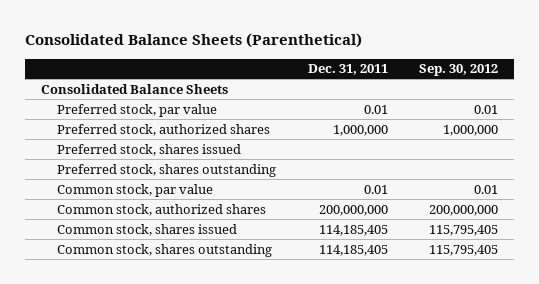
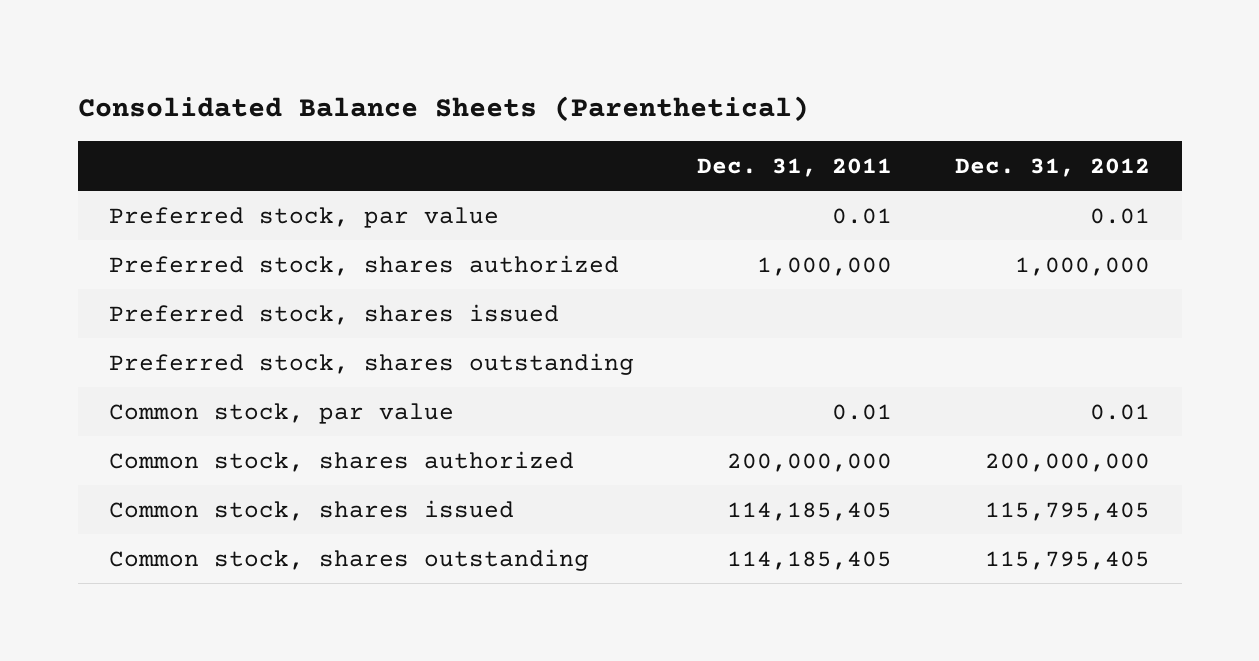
[419,64,499,77] Sep. 30, 2012 -> none
none -> [955,157,1151,177] Dec. 31, 2012
[40,83,228,94] Consolidated Balance Sheets -> none
[57,123,271,136] Preferred stock, authorized shares -> [109,254,620,276] Preferred stock, shares authorized
[57,203,267,216] Common stock, authorized shares -> [109,450,575,472] Common stock, shares authorized

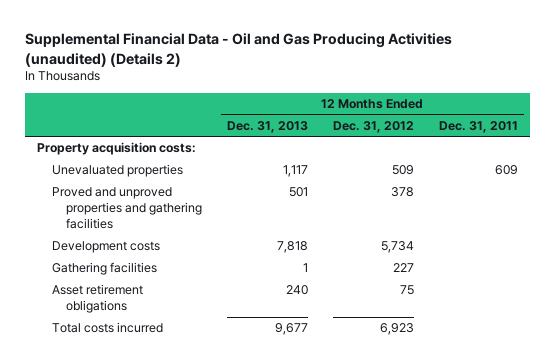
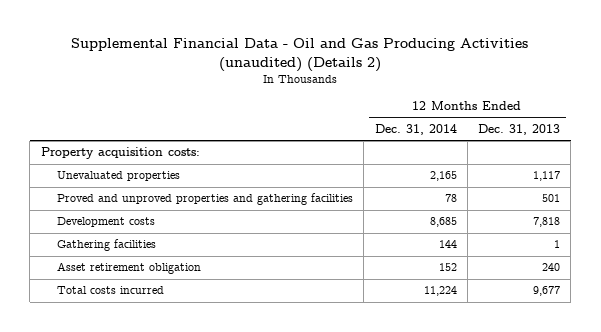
[332,120,414,133] Dec. 31, 2012 -> none
[438,120,518,133] Dec. 31, 2011 -> none
none -> [374,123,457,135] Dec. 31, 2014
[51,284,143,314] Asset retirement obligations -> [57,262,202,275] Asset retirement obligation

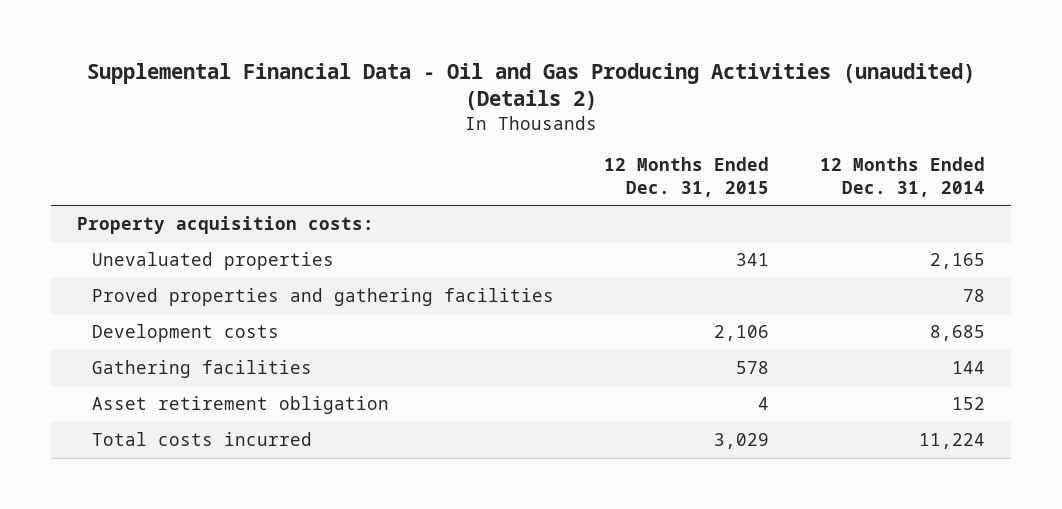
[478,123,561,135] Dec. 31, 2013 -> none
none -> [604,157,770,197] 12 Months Ended Dec. 31, 2015
[57,193,354,206] Proved and unproved properties and gathering facilities -> [91,288,554,307] Proved properties and gathering facilities

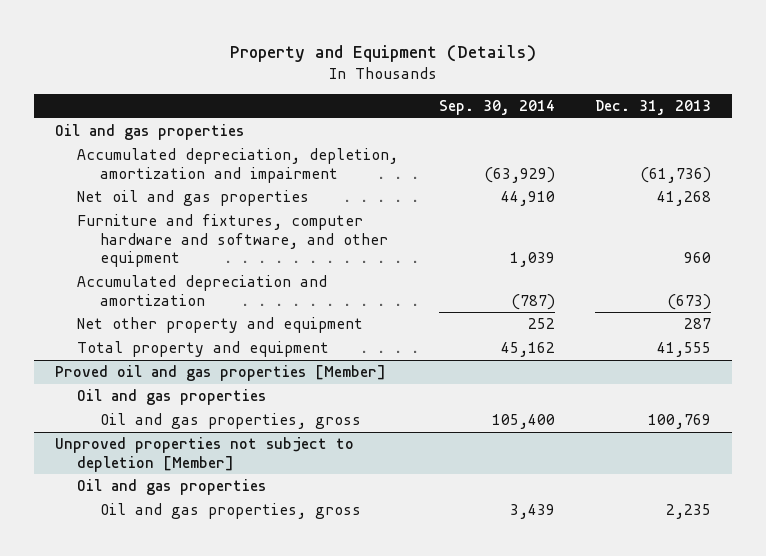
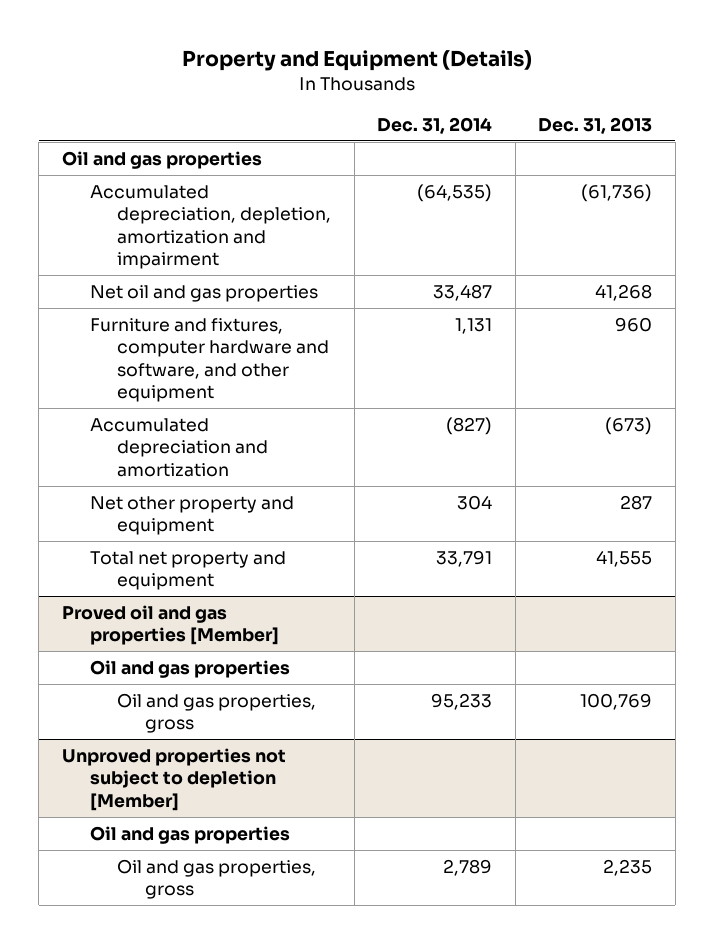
[438,99,555,115] Sep. 30, 2014 -> none
none -> [377,116,493,134] Dec. 31, 2014
[77,341,330,358] Total property and equipment -> [89,550,286,591] Total net property and equipment

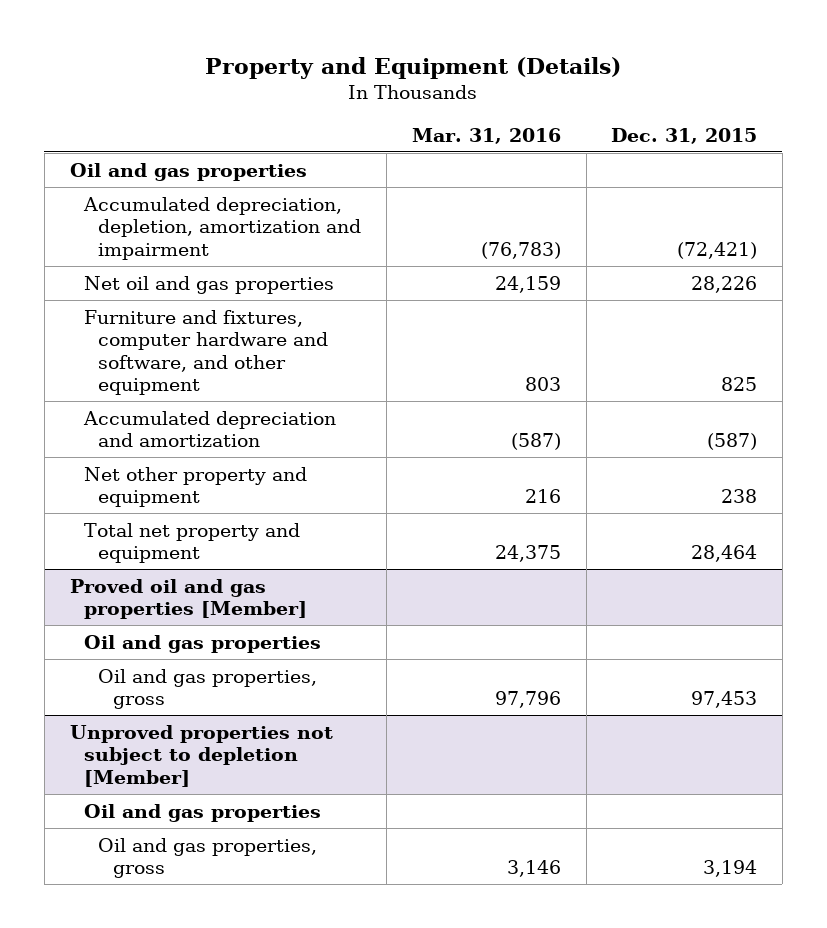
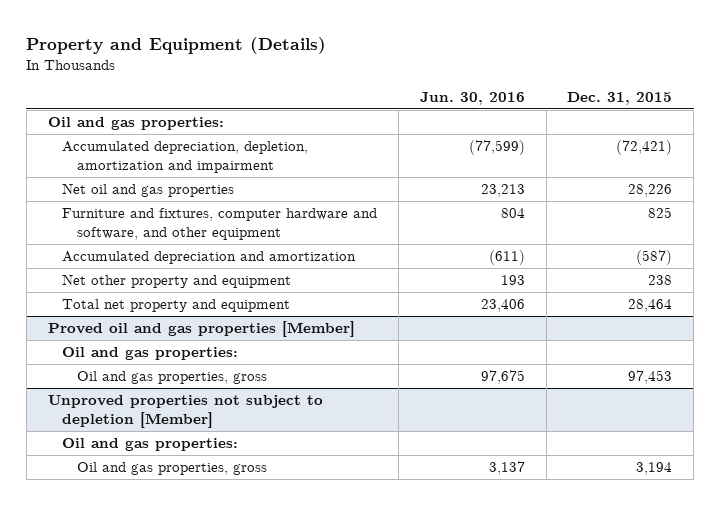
[411,127,561,144] Mar. 31, 2016 -> none
none -> [419,91,525,105] Jun. 30, 2016
[69,162,307,181] Oil and gas properties -> [47,117,224,131] Oil and gas properties:
[84,634,322,653] Oil and gas properties -> [62,347,239,361] Oil and gas properties:
[84,803,322,822] Oil and gas properties -> [62,438,239,452] Oil and gas properties:

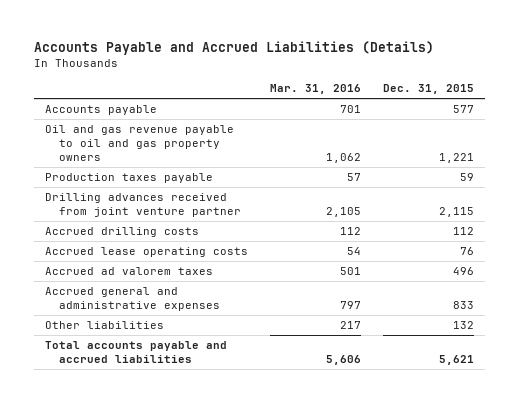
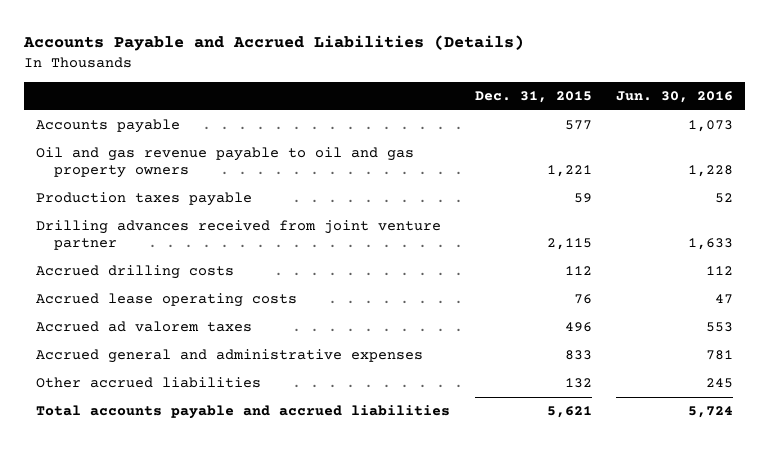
[270,84,362,95] Mar. 31, 2016 -> none
none -> [616,91,734,104] Jun. 30, 2016
[45,321,165,330] Other liabilities -> [36,377,262,389] Other accrued liabilities

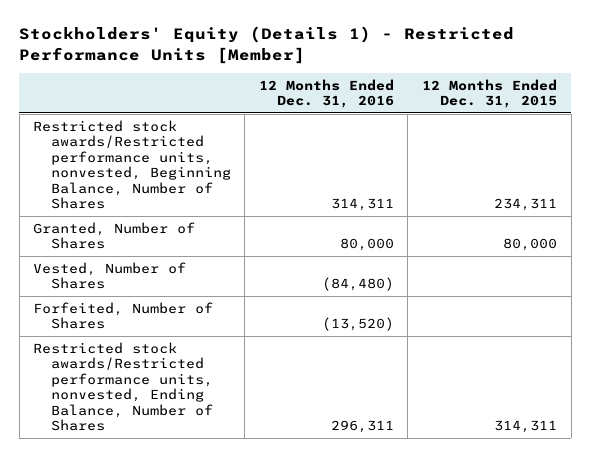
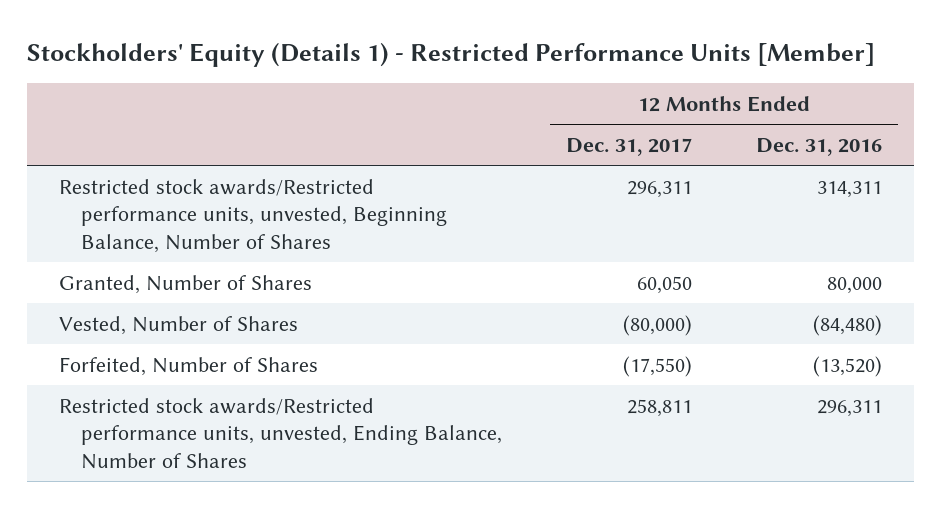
[422,78,558,109] 12 Months Ended Dec. 31, 2015 -> none
none -> [565,138,692,157] Dec. 31, 2017
[33,119,231,209] Restricted stock awards/Restricted performance units, nonvested, Beginning Balance, Number of Shares -> [58,178,447,253] Restricted stock awards/Restricted performance units, unvested, Beginning Balance, Number of Shares
[33,341,213,431] Restricted stock awards/Restricted performance units, nonvested, Ending Balance, Number of Shares -> [58,397,502,469] Restricted stock awards/Restricted performance units, unvested, Ending Balance, Number of Shares

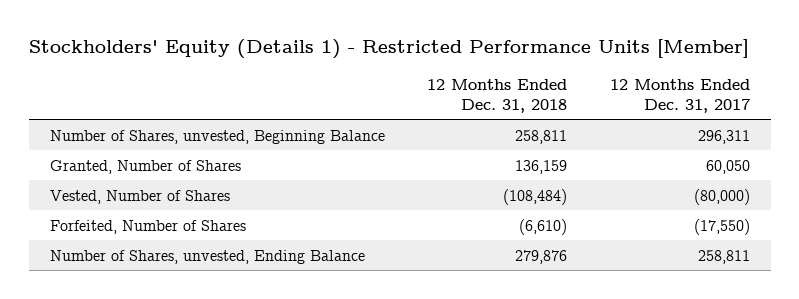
[755,138,882,157] Dec. 31, 2016 -> none
none -> [427,79,568,113] 12 Months Ended Dec. 31, 2018
[58,178,447,253] Restricted stock awards/Restricted performance units, unvested, Beginning Balance, Number of Shares -> [49,129,385,144] Number of Shares, unvested, Beginning Balance
[58,397,502,469] Restricted stock awards/Restricted performance units, unvested, Ending Balance, Number of Shares -> [49,249,365,264] Number of Shares, unvested, Ending Balance

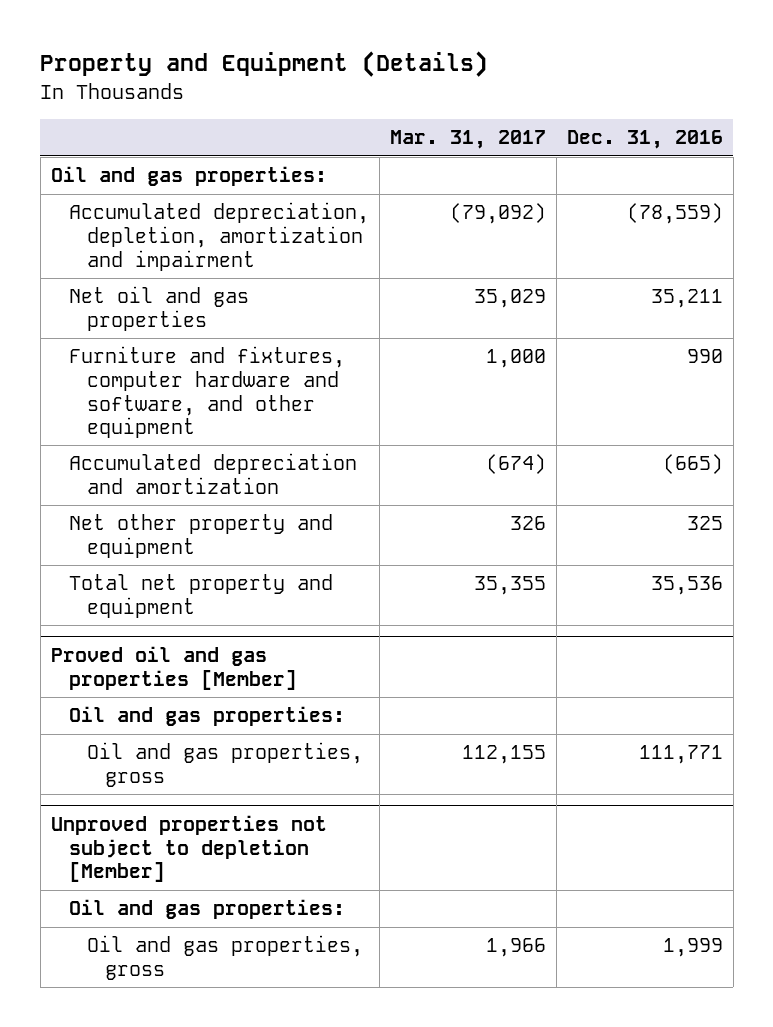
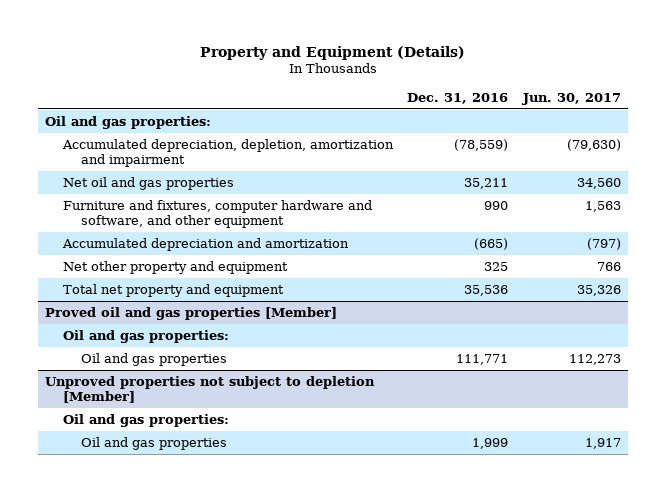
[389,130,546,150] Mar. 31, 2017 -> none
none -> [521,92,621,105] Jun. 30, 2017
[86,742,363,787] Oil and gas properties, gross -> [81,352,228,366] Oil and gas properties
[86,935,363,980] Oil and gas properties, gross -> [81,436,228,450] Oil and gas properties

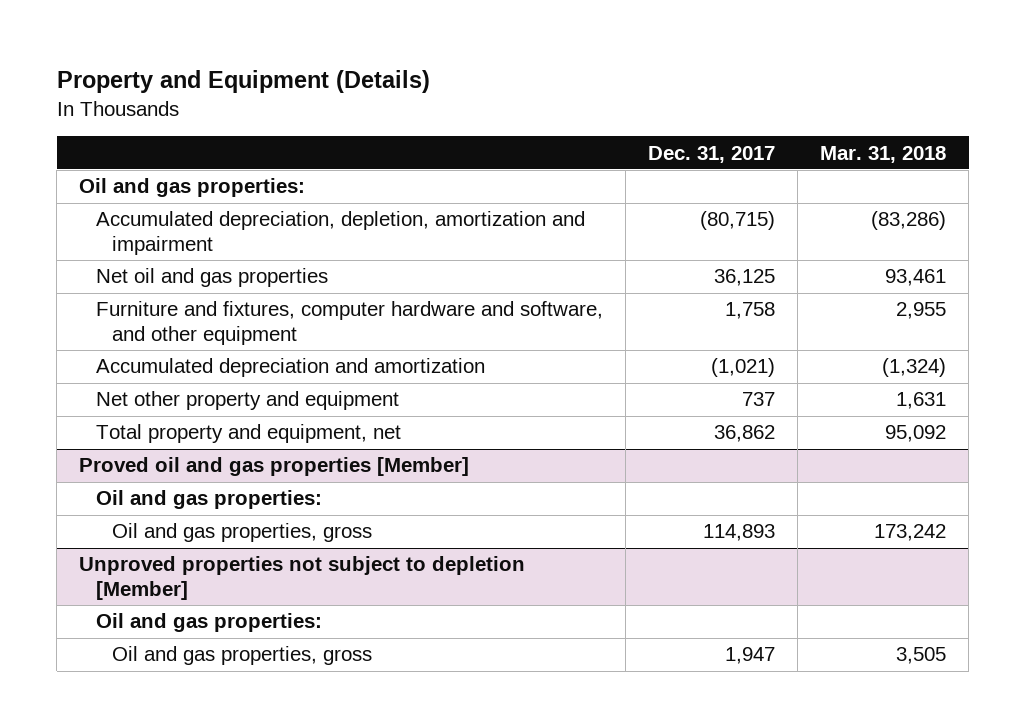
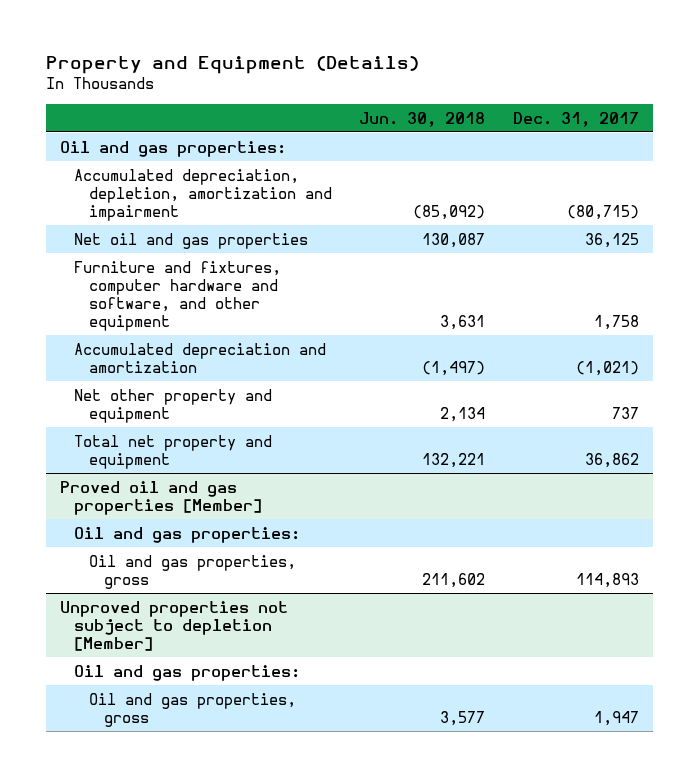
[820,145,947,163] Mar. 31, 2018 -> none
none -> [359,111,486,127] Jun. 30, 2018
[95,424,401,444] Total property and equipment, net -> [74,434,273,469] Total net property and equipment

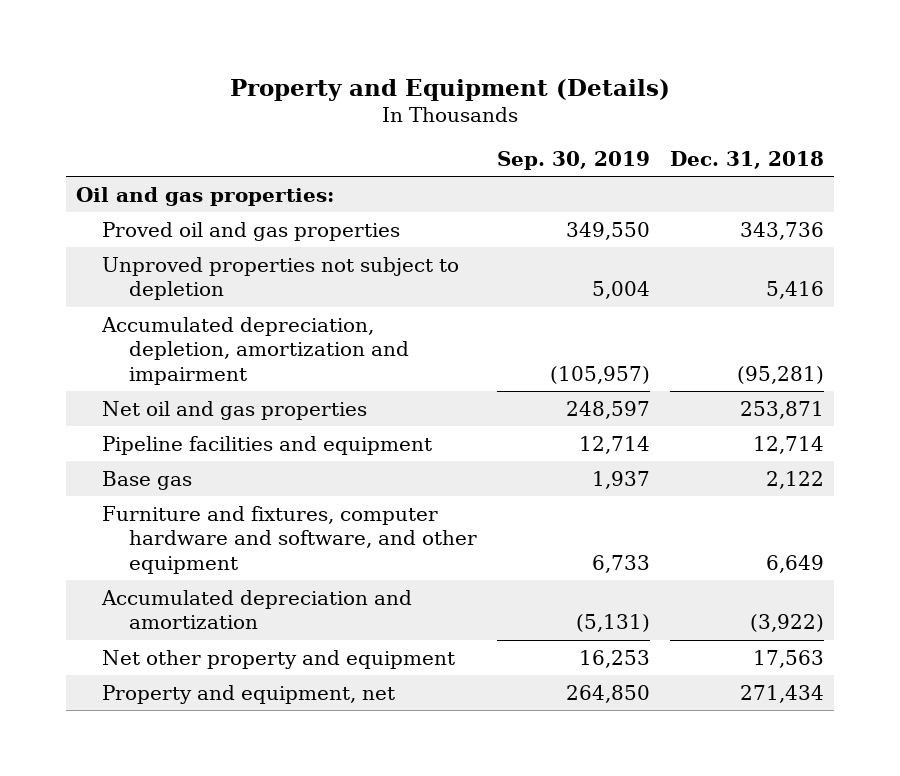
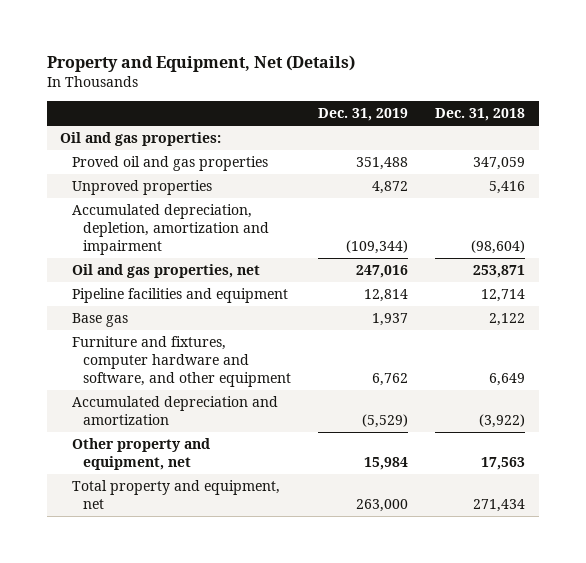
[229,78,670,101] Property and Equipment (Details) -> [46,55,355,73] Property and Equipment, Net (Details)
[497,150,651,170] Sep. 30, 2019 -> none
none -> [318,108,409,122] Dec. 31, 2019
[740,221,825,240] 343,736 -> [473,156,526,170] 347,059
[102,256,460,301] Unproved properties not subject to depletion -> [71,179,212,195] Unproved properties
[737,366,825,385] (95,281) -> [471,240,526,255] (98,604)
[102,400,368,420] Net oil and gas properties -> [71,263,260,278] Oil and gas properties, net
[102,649,456,669] Net other property and equipment -> [71,437,210,471] Other property and equipment, net
[102,684,396,704] Property and equipment, net -> [71,479,280,510] Total property and equipment, net

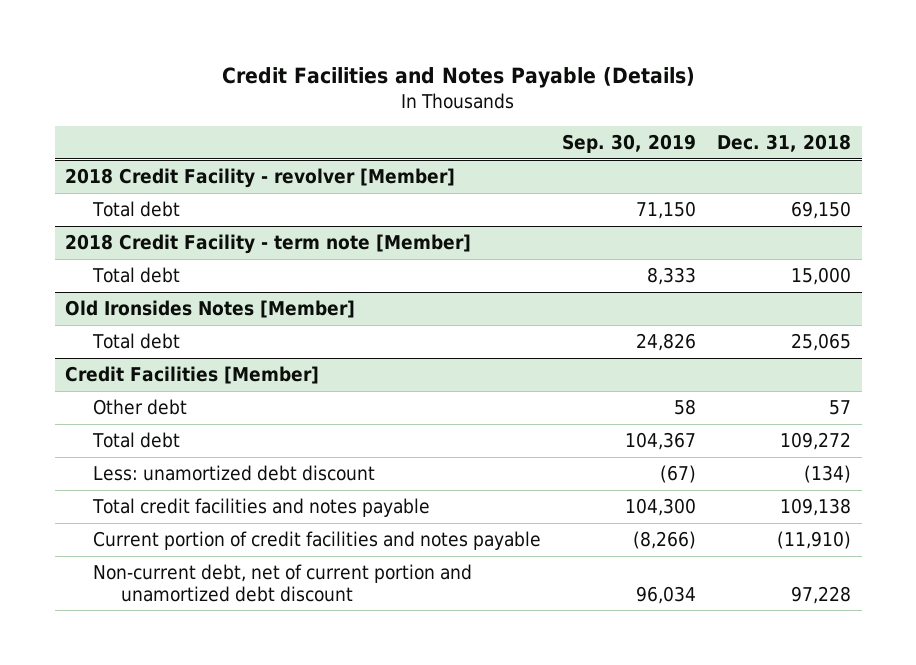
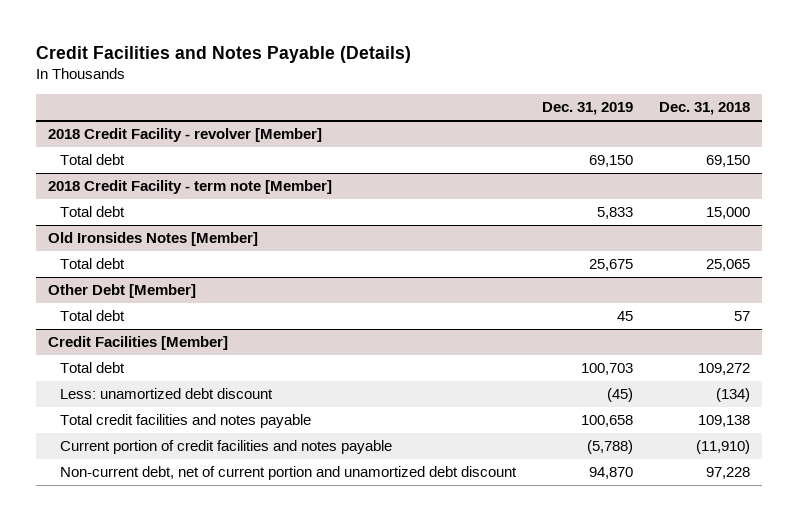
[562,134,697,154] Sep. 30, 2019 -> none
none -> [541,102,633,116] Dec. 31, 2019
none -> [48,284,197,299] Other Debt [Member]
none -> [59,310,125,322] Total debt
[93,398,188,415] Other debt -> none

